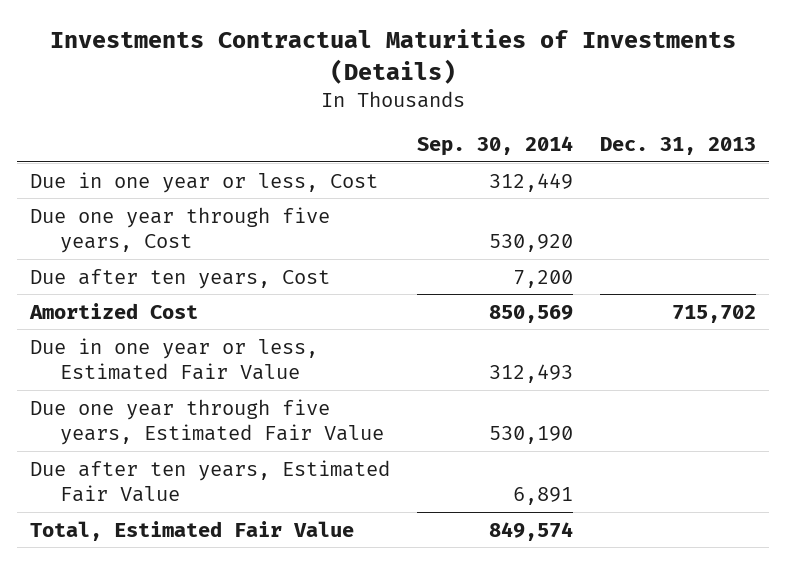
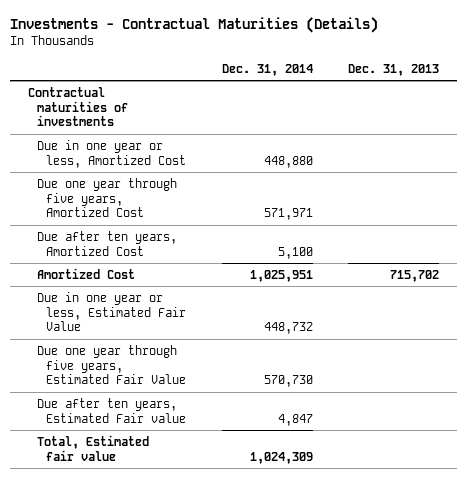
[50,29,737,84] Investments Contractual Maturities of Investments (Details) -> [9,16,378,33] Investments - Contractual Maturities (Details)
[417,136,574,157] Sep. 30, 2014 -> none
none -> [221,64,313,77] Dec. 31, 2014
none -> [27,86,128,127] Contractual maturities of investments
[30,171,379,193] Due in one year or less, Cost -> [36,139,187,168] Due in one year or less, Amortized Cost
[30,206,331,254] Due one year through five years, Cost -> [36,177,177,218] Due one year through five years, Amortized Cost
[30,268,331,289] Due after ten years, Cost -> [36,230,177,256] Due after ten years, Amortized Cost
[30,459,391,503] Due after ten years, Estimated Fair Value -> [36,397,187,423] Due after ten years, Estimated Fair value
[30,520,355,541] Total, Estimated Fair Value -> [36,434,149,461] Total, Estimated fair value

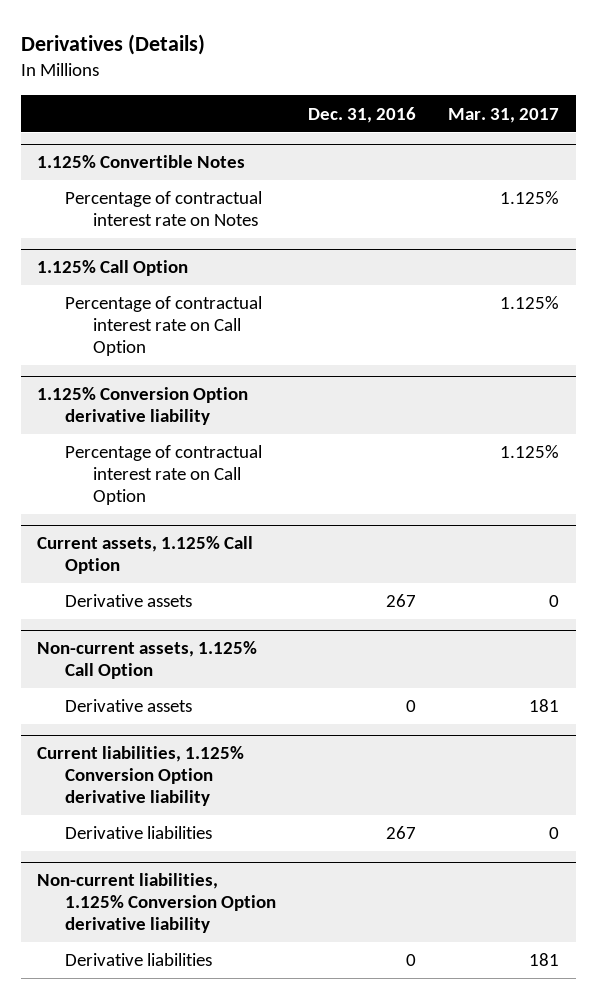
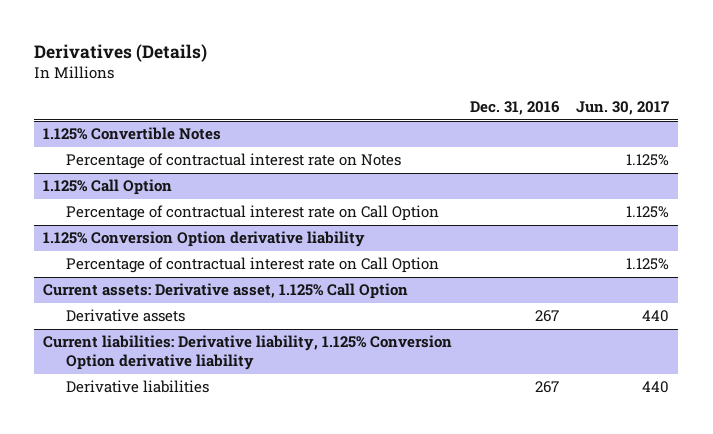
[448,107,560,123] Mar. 31, 2017 -> none
none -> [576,101,670,116] Jun. 30, 2017
[37,536,254,575] Current assets, 1.125% Call Option -> [43,283,409,300] Current assets: Derivative asset, 1.125% Call Option
[37,641,258,680] Non-current assets, 1.125% Call Option -> none
[65,699,193,713] Derivative assets -> none
[37,746,245,807] Current liabilities, 1.125% Conversion Option derivative liability -> [43,335,453,371] Current liabilities: Derivative liability, 1.125% Conversion Option derivative liability
[37,873,277,934] Non-current liabilities, 1.125% Conversion Option derivative liability -> none
[65,953,213,967] Derivative liabilities -> none

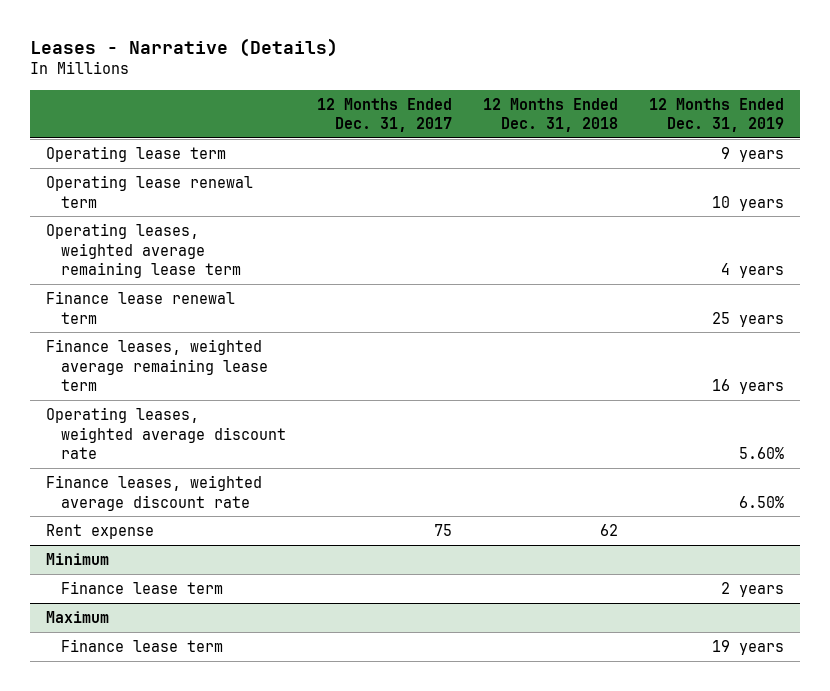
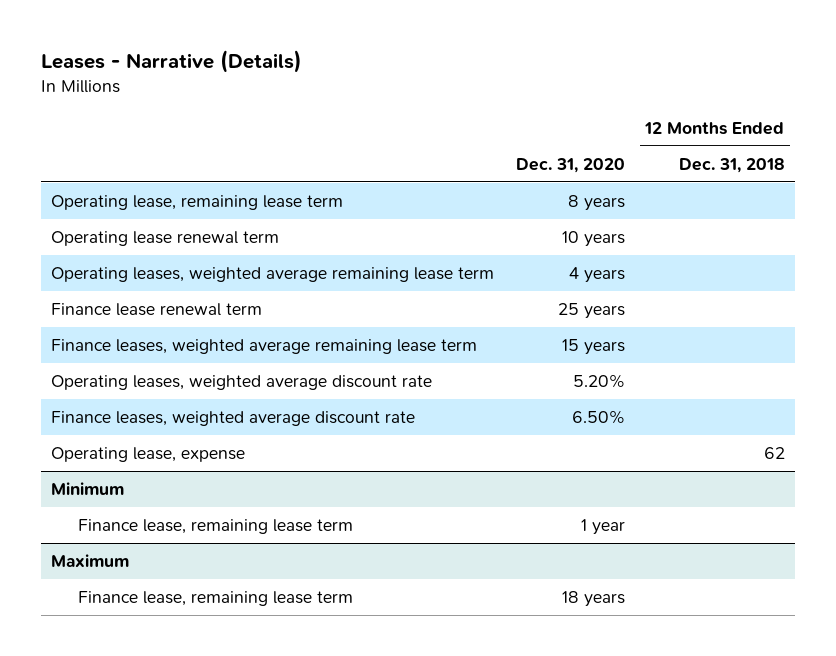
[317,97,453,133] 12 Months Ended Dec. 31, 2017 -> none
[649,97,785,133] 12 Months Ended Dec. 31, 2019 -> none
none -> [515,157,625,173] Dec. 31, 2020
[45,145,226,162] Operating lease term -> [51,194,344,210] Operating lease, remaining lease term
[45,523,154,539] Rent expense -> none
none -> [51,446,246,462] Operating lease, expense
[61,580,224,594] Finance lease term -> [77,518,353,534] Finance lease, remaining lease term
[61,638,224,652] Finance lease term -> [77,590,353,606] Finance lease, remaining lease term

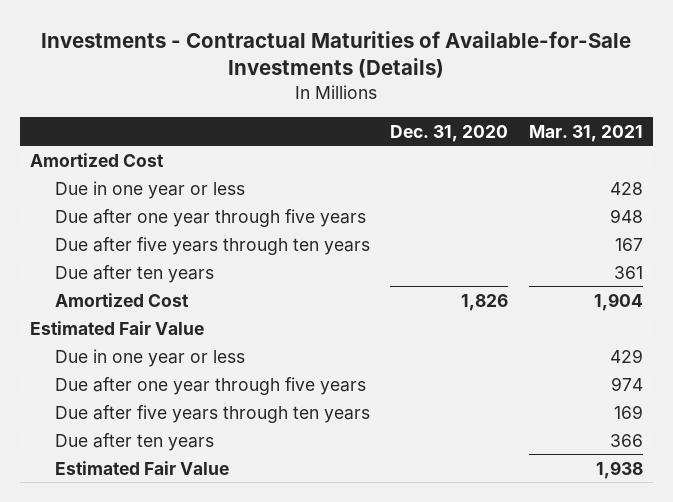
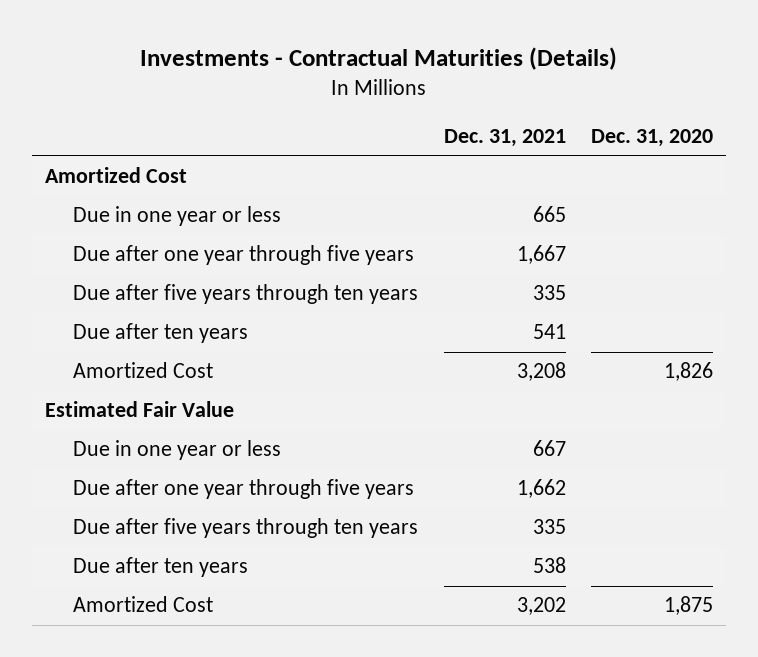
[41,30,632,79] Investments - Contractual Maturities of Available-for-Sale Investments (Details) -> [139,46,617,70] Investments - Contractual Maturities (Details)
[528,124,643,142] Mar. 31, 2021 -> none
none -> [443,129,566,148] Dec. 31, 2021
[55,460,230,475] Estimated Fair Value -> none
none -> [73,596,214,613] Amortized Cost

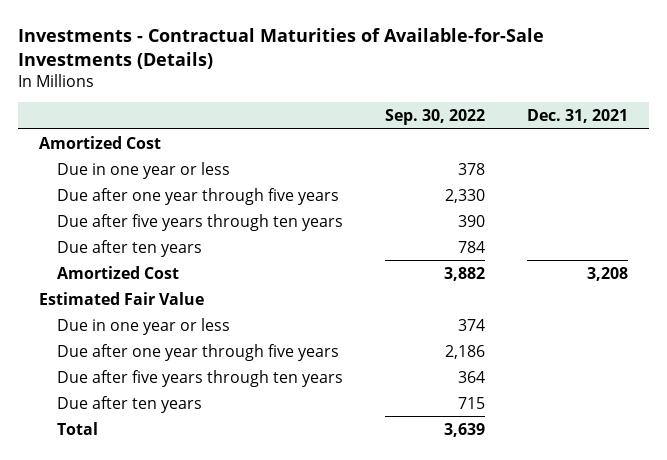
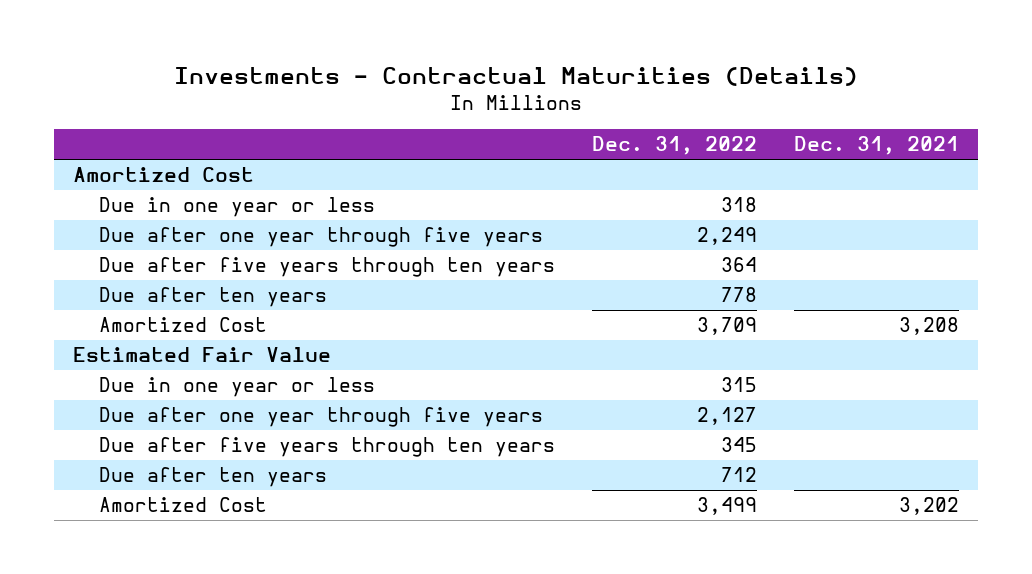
[18,27,545,69] Investments - Contractual Maturities of Available-for-Sale Investments (Details) -> [173,66,858,86] Investments - Contractual Maturities (Details)
[384,108,485,125] Sep. 30, 2022 -> none
none -> [591,136,757,156] Dec. 31, 2022
[56,421,98,435] Total -> none
none -> [98,497,267,513] Amortized Cost

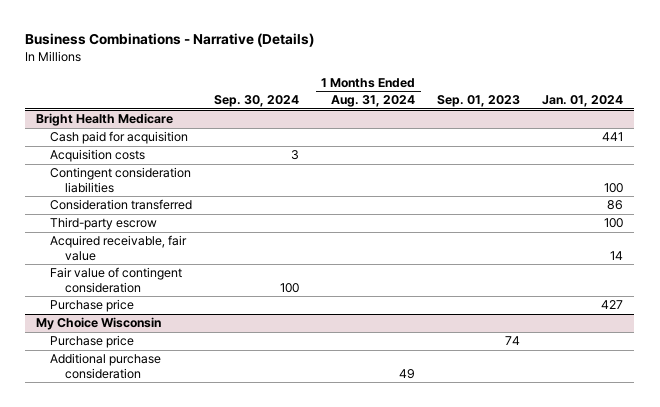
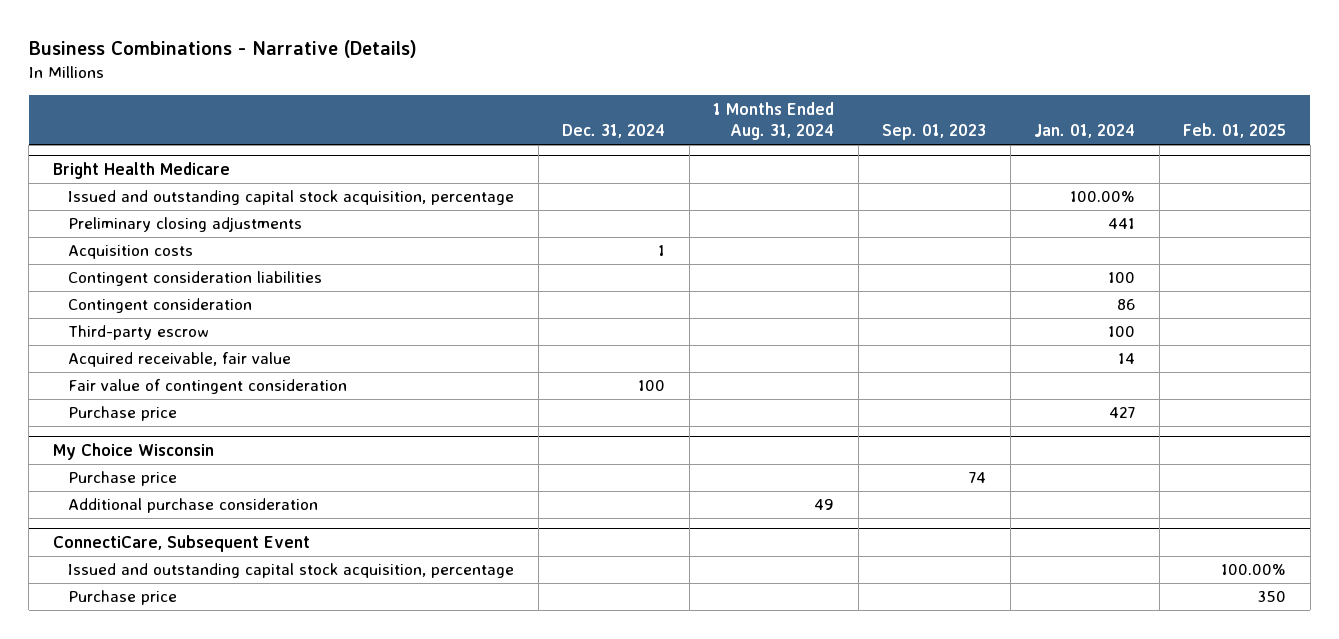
[214,95,300,108] Sep. 30, 2024 -> none
none -> [562,124,666,139] Dec. 31, 2024
none -> [1183,123,1287,139] Feb. 01, 2025
none -> [68,190,515,206] Issued and outstanding capital stock acquisition, percentage
[50,131,189,145] Cash paid for acquisition -> [68,217,303,233] Preliminary closing adjustments
[50,199,193,211] Consideration transferred -> [68,298,253,314] Contingent consideration
none -> [52,535,310,553] ConnectiCare, Subsequent Event
none -> [68,563,515,579] Issued and outstanding capital stock acquisition, percentage
none -> [68,590,178,606] Purchase price

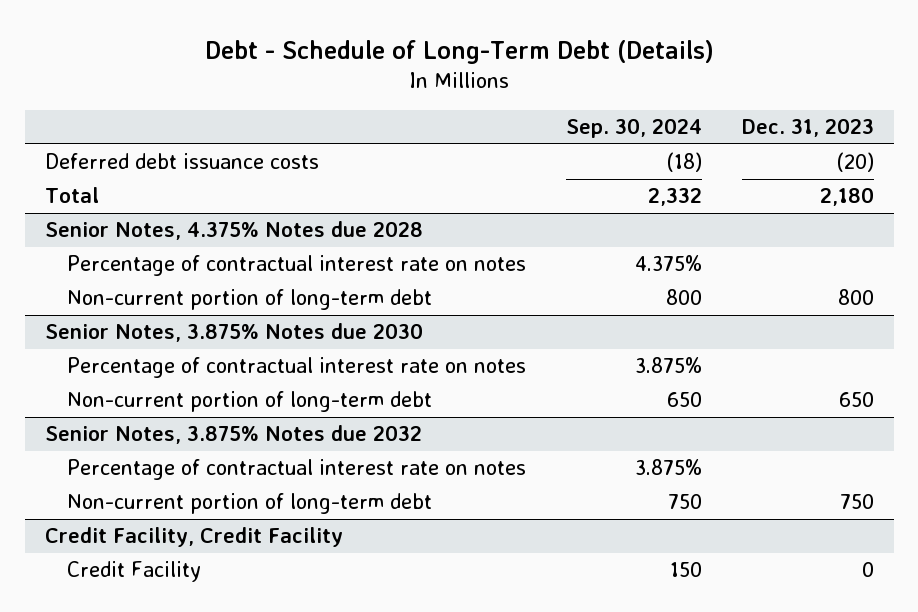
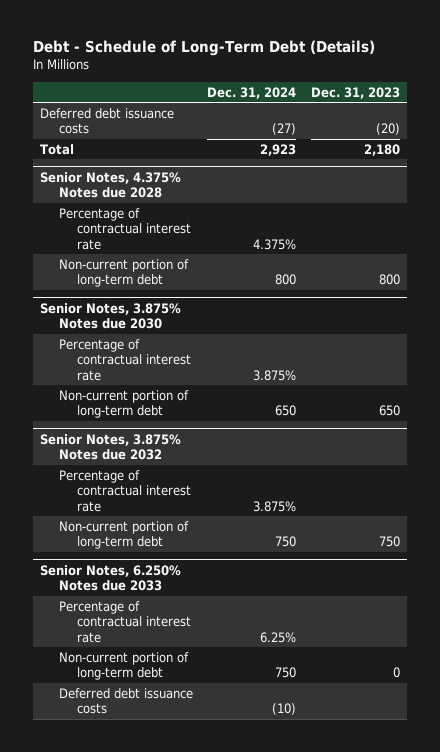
[565,118,702,139] Sep. 30, 2024 -> none
none -> [207,86,297,99] Dec. 31, 2024
[67,255,527,277] Percentage of contractual interest rate on notes -> [58,207,192,250] Percentage of contractual interest rate
[67,357,527,379] Percentage of contractual interest rate on notes -> [58,338,192,381] Percentage of contractual interest rate
[67,459,527,481] Percentage of contractual interest rate on notes -> [58,469,192,512] Percentage of contractual interest rate
[44,527,343,548] Credit Facility, Credit Facility -> none
[67,561,202,583] Credit Facility -> none
none -> [39,564,181,591] Senior Notes, 6.250% Notes due 2033
none -> [58,600,192,643] Percentage of contractual interest rate
none -> [58,651,189,681] Non-current portion of long-term debt
none -> [58,687,193,715] Deferred debt issuance costs

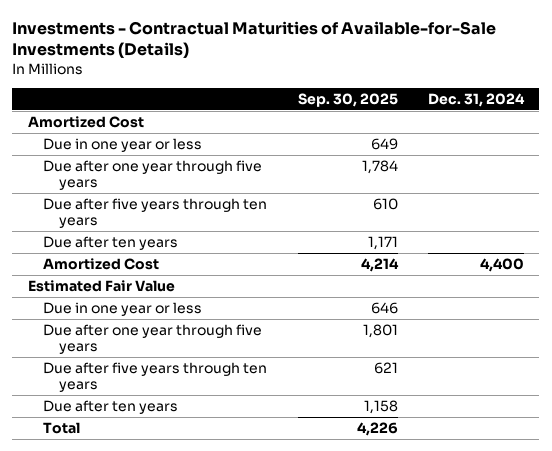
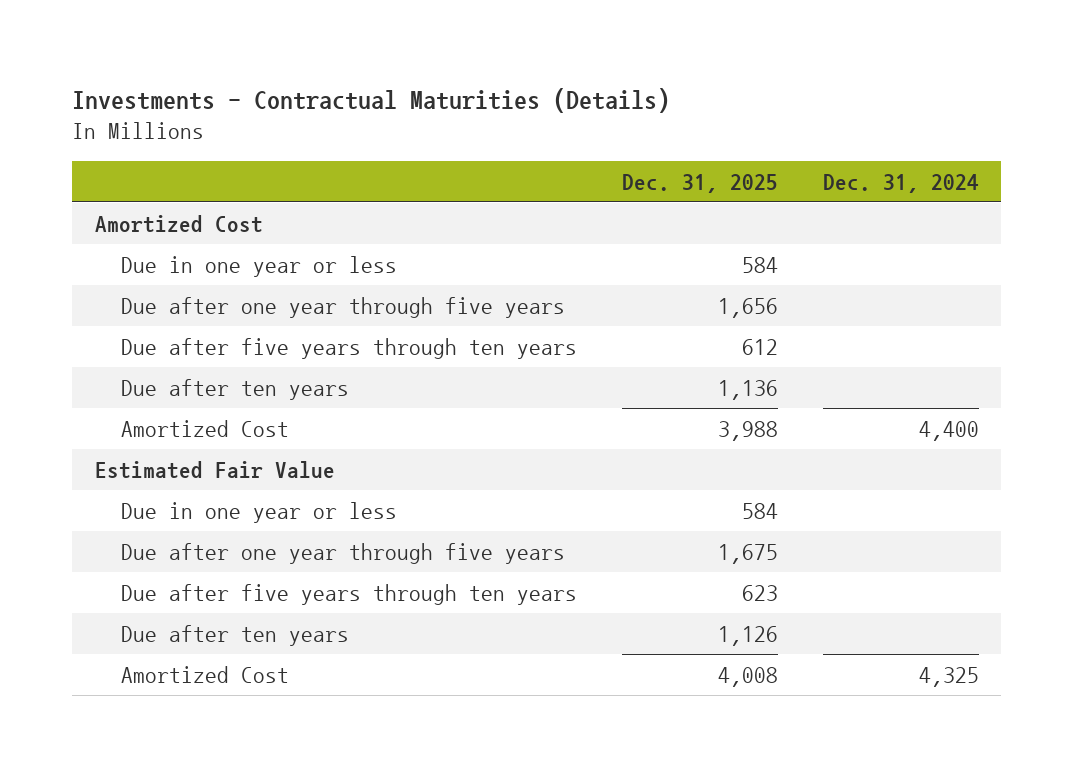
[12,20,497,59] Investments - Contractual Maturities of Available-for-Sale Investments (Details) -> [72,87,671,113] Investments - Contractual Maturities (Details)
[297,92,398,107] Sep. 30, 2025 -> none
none -> [621,173,778,193] Dec. 31, 2025
[43,422,81,435] Total -> none
none -> [120,665,289,683] Amortized Cost

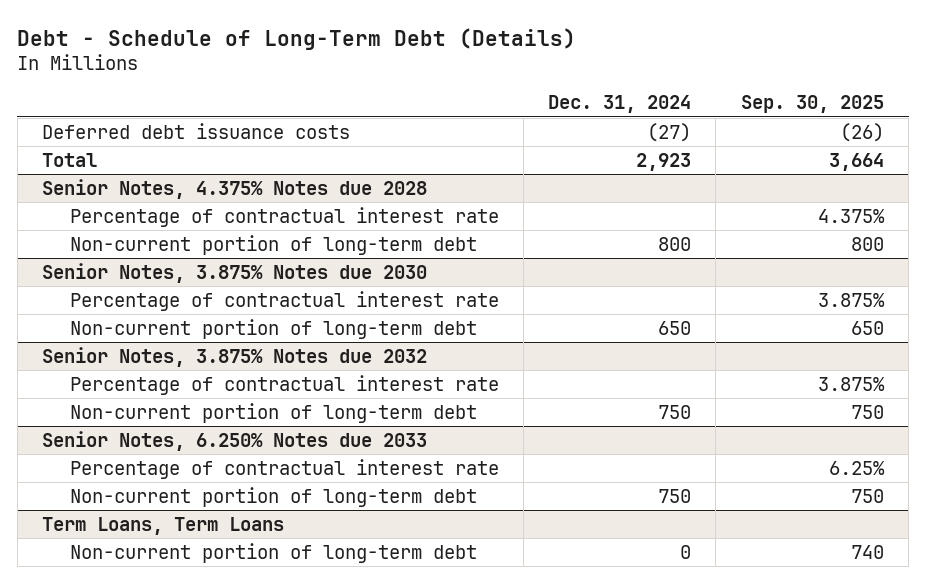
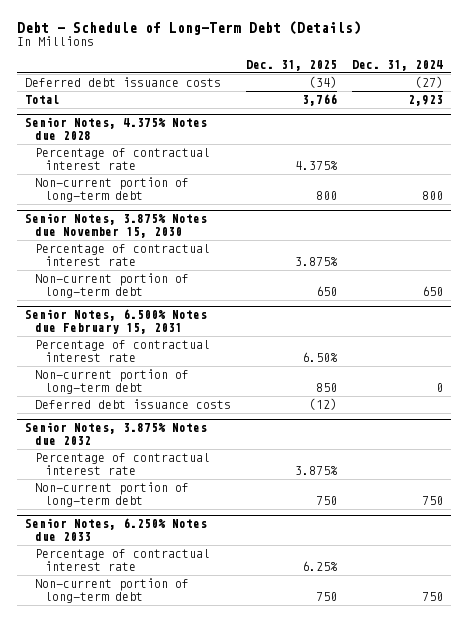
[740,95,884,114] Sep. 30, 2025 -> none
none -> [246,59,338,71] Dec. 31, 2025
[41,262,427,283] Senior Notes, 3.875% Notes due 2030 -> [25,213,208,239] Senior Notes, 3.875% Notes due November 15, 2030
none -> [25,309,208,335] Senior Notes, 6.500% Notes due February 15, 2031
none -> [35,339,211,362] Percentage of contractual interest rate
none -> [35,368,190,394] Non-current portion of long-term debt
none -> [35,398,232,409] Deferred debt issuance costs
[41,516,284,535] Term Loans, Term Loans -> none
[69,542,477,563] Non-current portion of long-term debt -> none

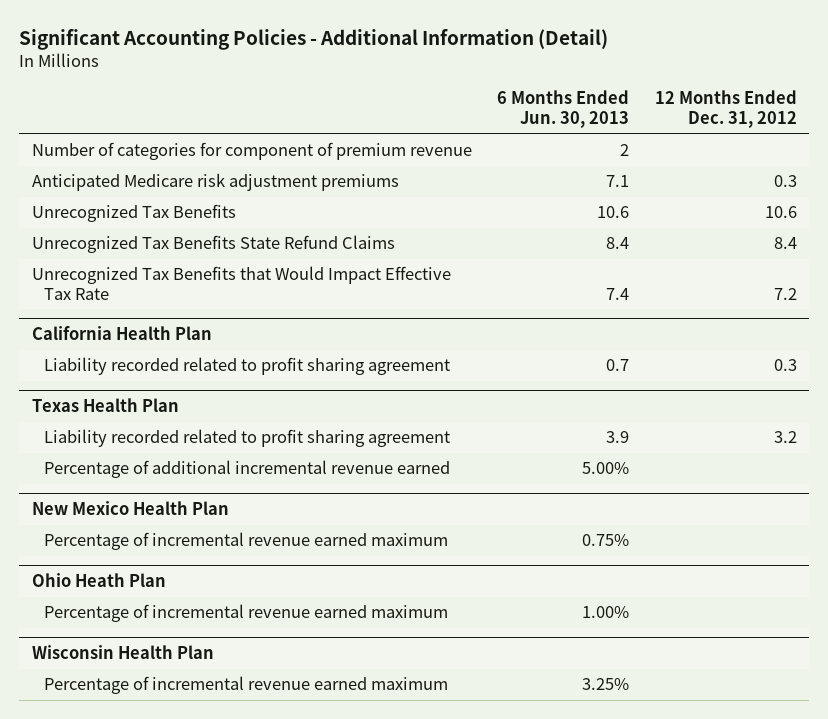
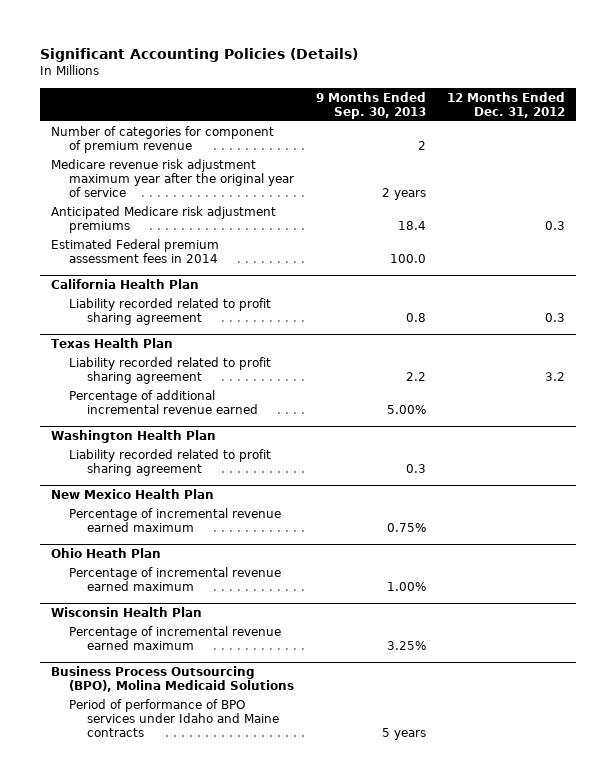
[19,28,609,50] Significant Accounting Policies - Additional Information (Detail) -> [40,47,359,62] Significant Accounting Policies (Details)
[497,90,630,129] 6 Months Ended Jun. 30, 2013 -> none
none -> [315,91,426,119] 9 Months Ended Sep. 30, 2013
none -> [50,159,294,198] Medicare revenue risk adjustment maximum year after the original year of service
[31,204,236,223] Unrecognized Tax Benefits -> none
[31,235,395,254] Unrecognized Tax Benefits State Refund Claims -> none
[31,266,451,301] Unrecognized Tax Benefits that Would Impact Effective Tax Rate -> none
none -> [50,239,219,264] Estimated Federal premium assessment fees in 2014
none -> [50,430,216,444] Washington Health Plan
none -> [68,449,271,477] Liability recorded related to profit sharing agreement
none -> [50,666,294,693] Business Process Outsourcing (BPO), Molina Medicaid Solutions
none -> [68,699,280,738] Period of performance of BPO services under Idaho and Maine contracts

